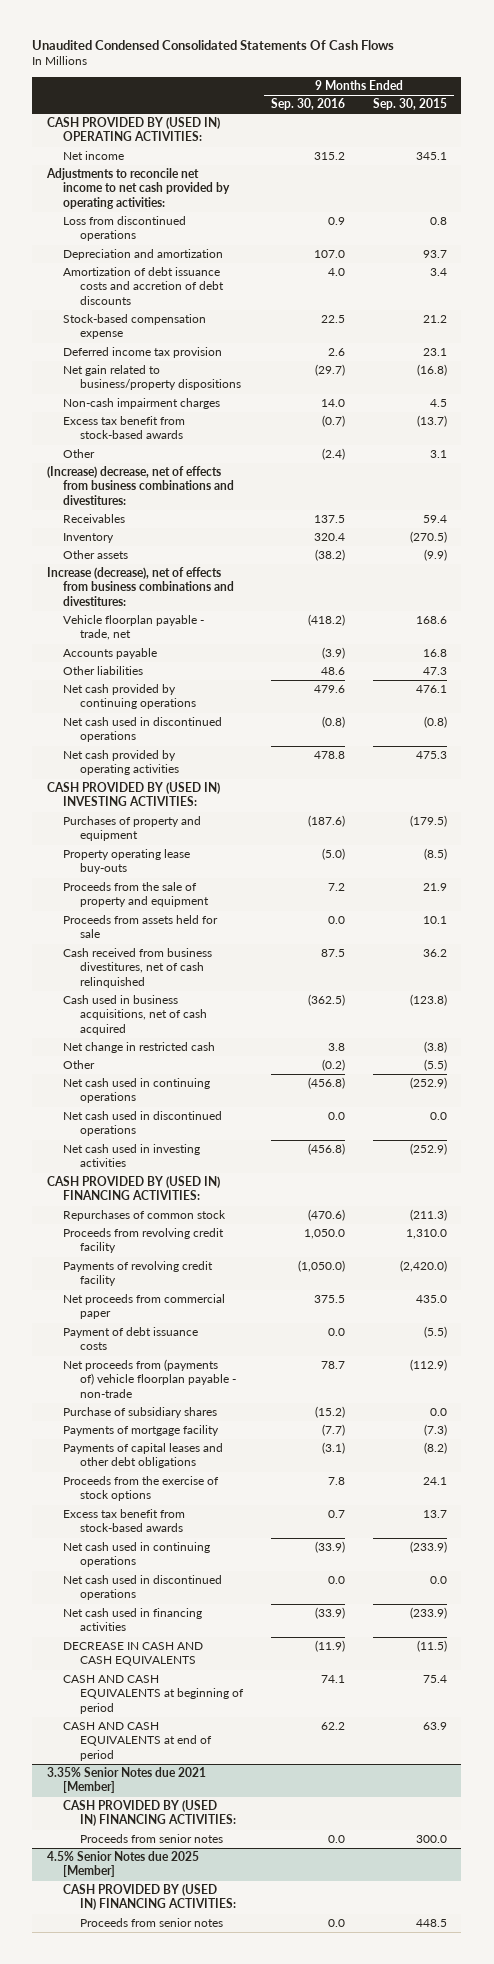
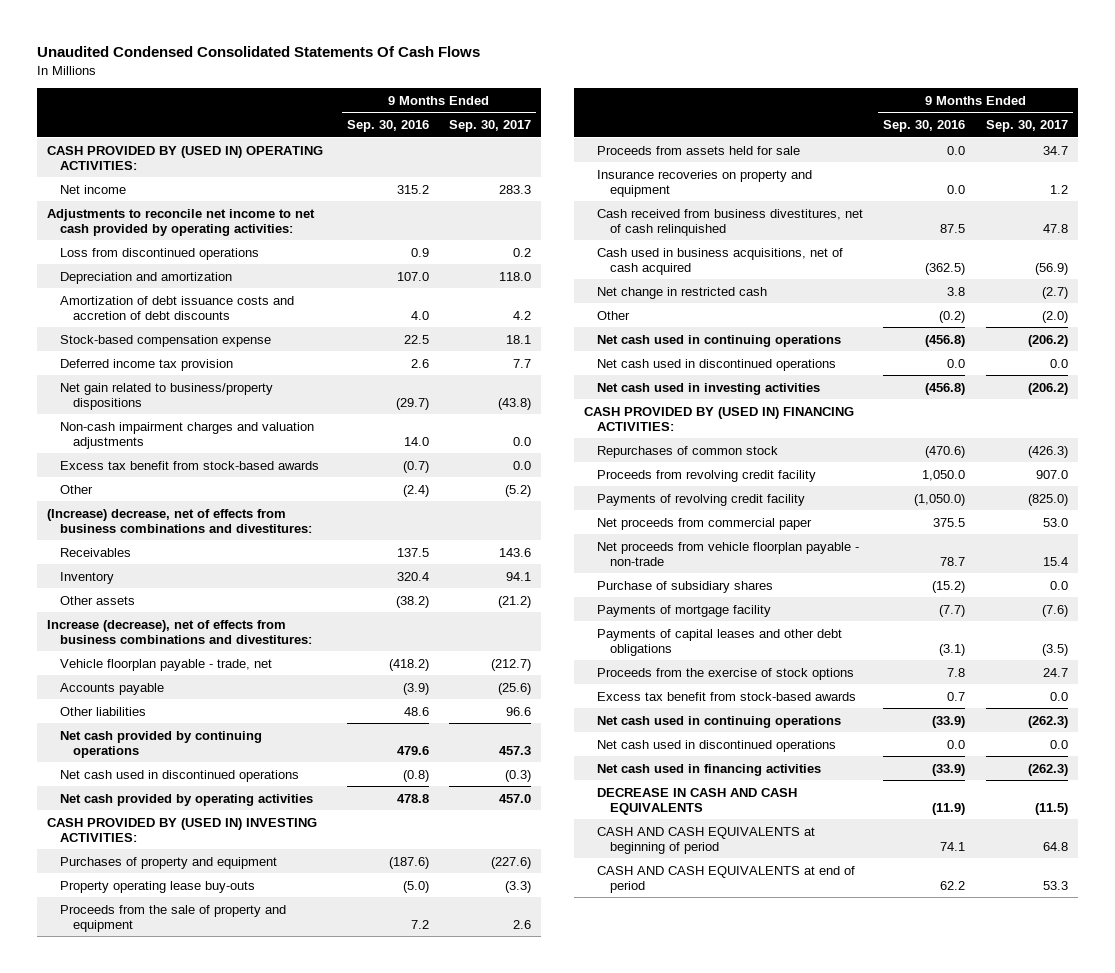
[373,98,448,111] Sep. 30, 2015 -> none
none -> [448,120,531,133] Sep. 30, 2017
[63,398,221,410] Non-cash impairment charges -> [60,421,315,449] Non-cash impairment charges and valuation adjustments
none -> [597,169,813,197] Insurance recoveries on property and equipment
[63,1327,199,1351] Payment of debt issuance costs -> none
[63,1359,236,1398] Net proceeds from (payments of) vehicle floorplan payable - non-trade -> [597,541,860,566] Net proceeds from vehicle floorplan payable - non-trade
[46,1767,206,1794] 3.35% Senior Notes due 2021 [Member] -> none
[63,1800,236,1827] CASH PROVIDED BY (USED IN) FINANCING ACTIVITIES: -> none
[79,1834,223,1844] Proceeds from senior notes -> none
[46,1851,199,1878] 4.5% Senior Notes due 2025 [Member] -> none
[63,1884,236,1911] CASH PROVIDED BY (USED IN) FINANCING ACTIVITIES: -> none
[79,1918,223,1928] Proceeds from senior notes -> none

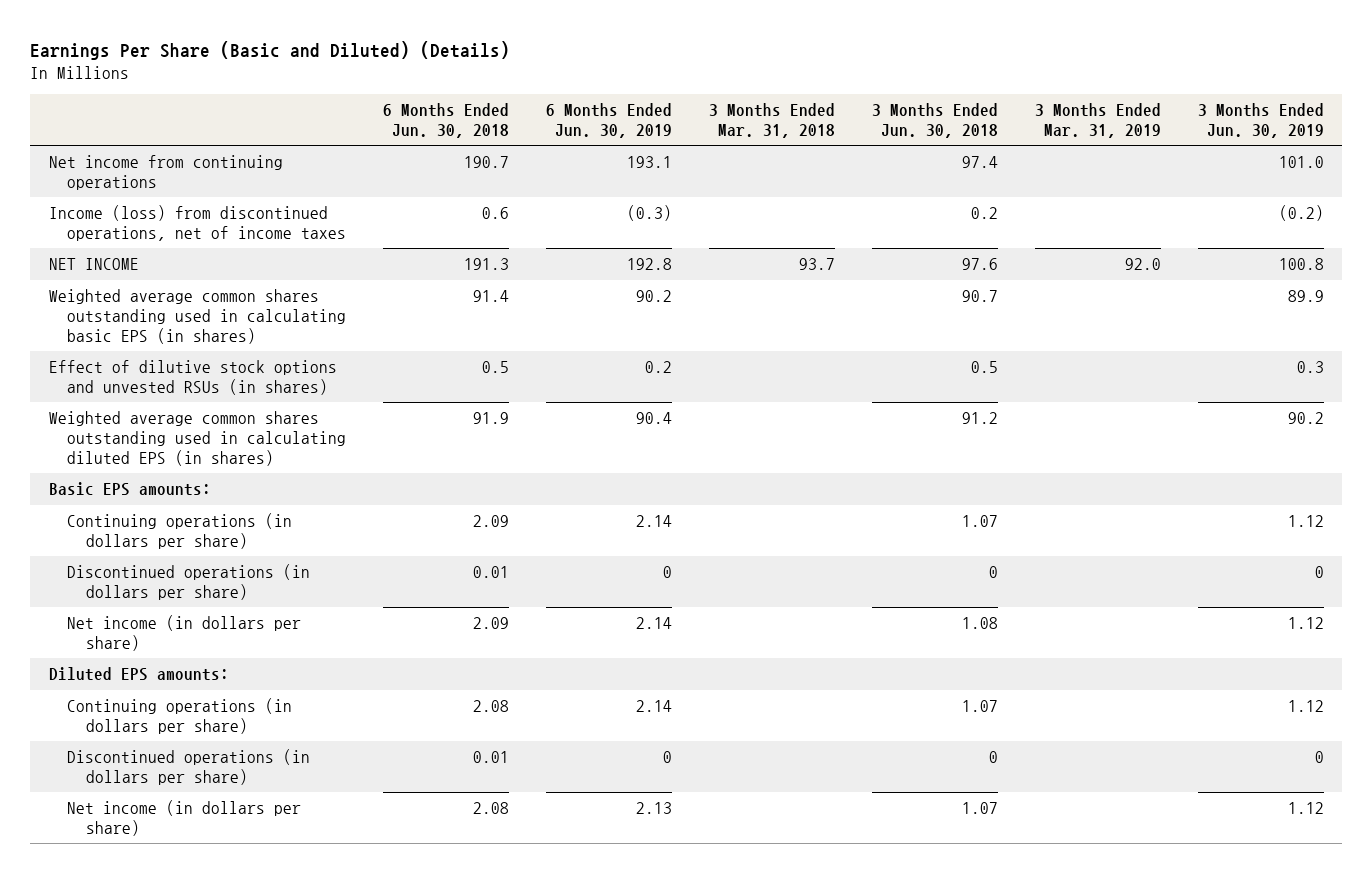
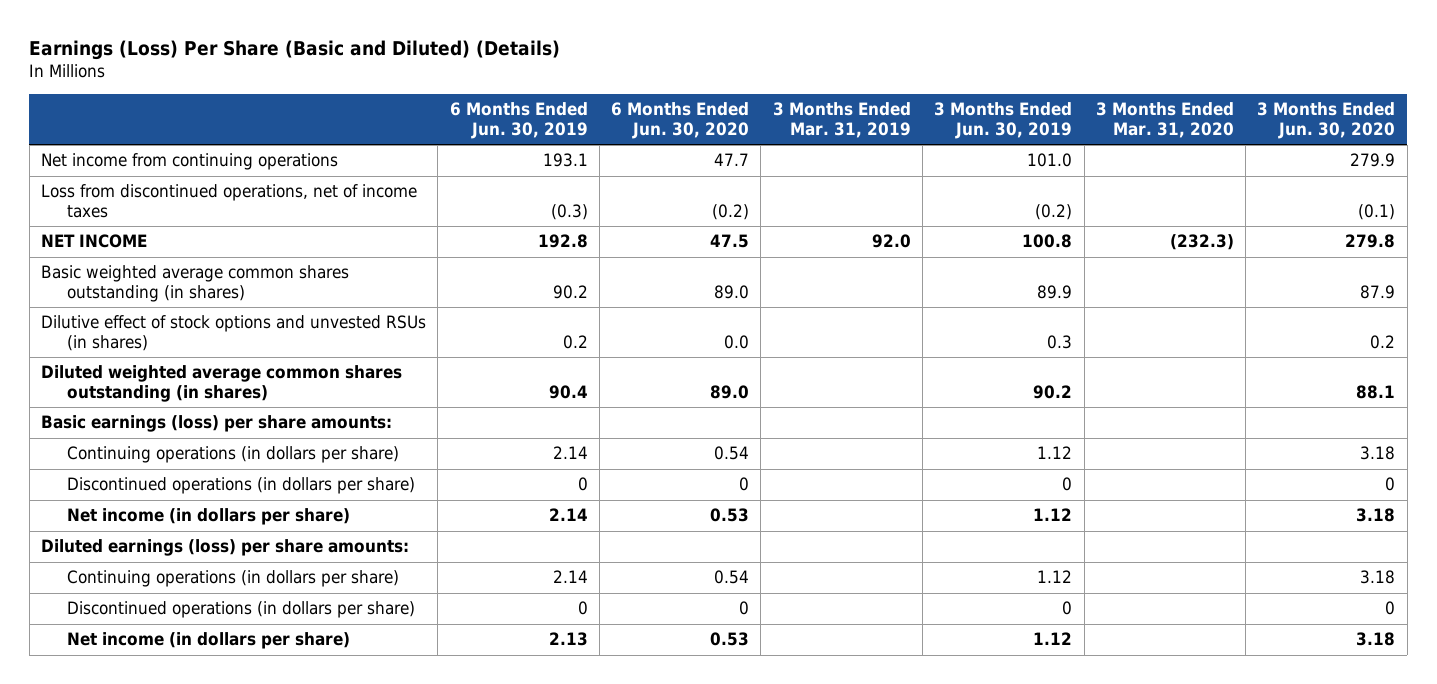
[30,40,511,60] Earnings Per Share (Basic and Diluted) (Details) -> [29,40,561,61] Earnings (Loss) Per Share (Basic and Diluted) (Details)
[383,102,510,138] 6 Months Ended Jun. 30, 2018 -> none
[709,102,836,138] 3 Months Ended Mar. 31, 2018 -> none
[871,102,998,138] 3 Months Ended Jun. 30, 2018 -> none
none -> [611,102,750,139] 6 Months Ended Jun. 30, 2020
none -> [1095,102,1234,138] 3 Months Ended Mar. 31, 2020
none -> [1257,102,1396,139] 3 Months Ended Jun. 30, 2020
[48,205,347,241] Income (loss) from discontinued operations, net of income taxes -> [41,184,418,218] Loss from discontinued operations, net of income taxes
[48,289,347,344] Weighted average common shares outstanding used in calculating basic EPS (in shares) -> [41,265,350,302] Basic weighted average common shares outstanding (in shares)
[48,360,337,395] Effect of dilutive stock options and unvested RSUs (in shares) -> [41,315,427,351] Dilutive effect of stock options and unvested RSUs (in shares)
[48,411,347,466] Weighted average common shares outstanding used in calculating diluted EPS (in shares) -> [41,365,403,402] Diluted weighted average common shares outstanding (in shares)
[48,482,211,497] Basic EPS amounts: -> [41,415,393,433] Basic earnings (loss) per share amounts:
[48,667,229,682] Diluted EPS amounts: -> [41,539,410,557] Diluted earnings (loss) per share amounts:

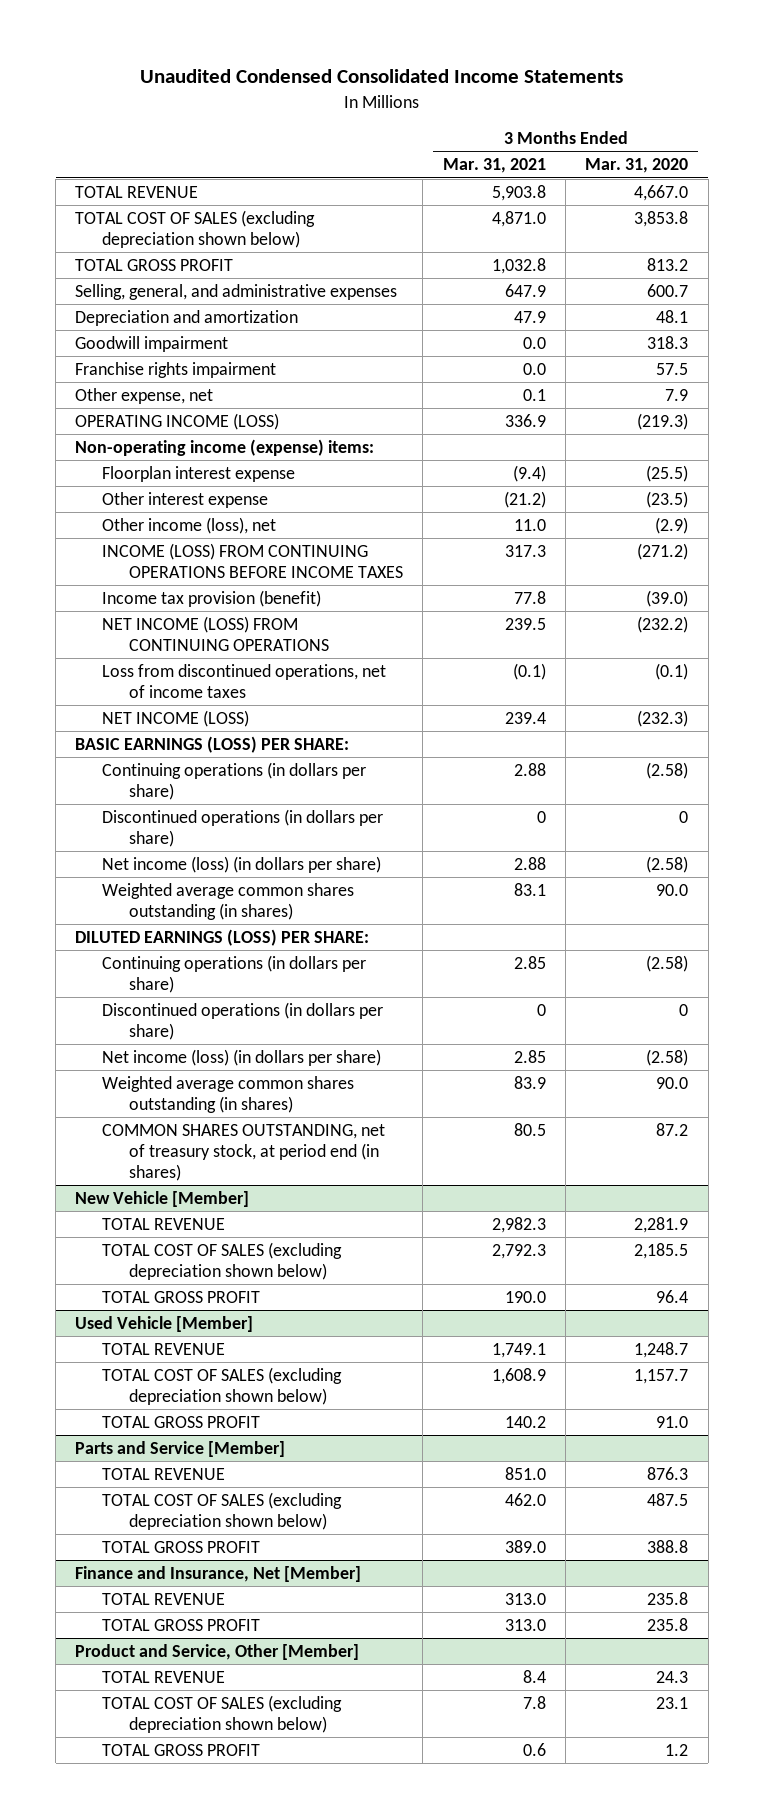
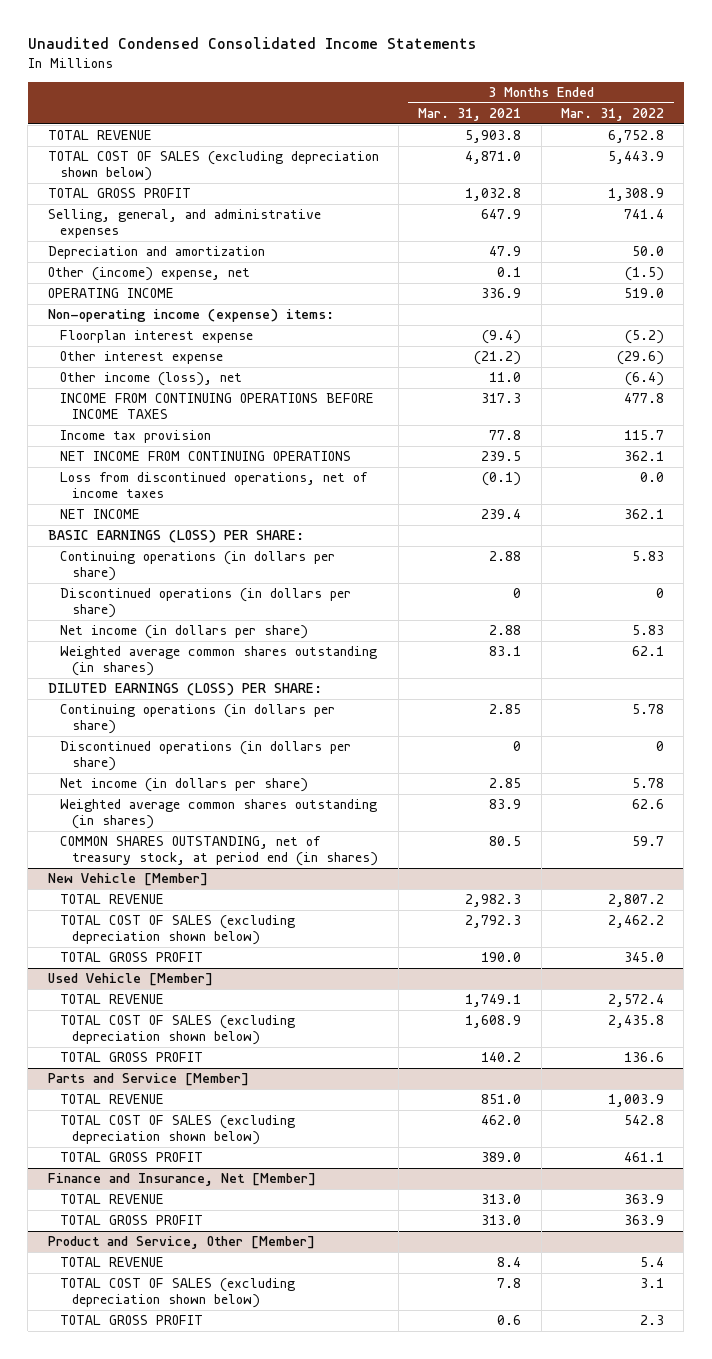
[585,158,689,174] Mar. 31, 2020 -> none
none -> [560,107,664,121] Mar. 31, 2022
[75,335,229,352] Goodwill impairment -> none
[75,361,277,378] Franchise rights impairment -> none
[75,387,214,404] Other expense, net -> [47,267,250,282] Other (income) expense, net
[75,412,280,430] OPERATING INCOME (LOSS) -> [47,288,174,299] OPERATING INCOME
[102,542,404,578] INCOME (LOSS) FROM CONTINUING OPERATIONS BEFORE INCOME TAXES -> [59,393,374,420] INCOME FROM CONTINUING OPERATIONS BEFORE INCOME TAXES
[102,589,322,607] Income tax provision (benefit) -> [59,430,211,444] Income tax provision
[102,615,330,651] NET INCOME (LOSS) FROM CONTINUING OPERATIONS -> [59,451,351,462] NET INCOME FROM CONTINUING OPERATIONS
[102,709,250,727] NET INCOME (LOSS) -> [59,509,140,520] NET INCOME
[102,855,382,873] Net income (loss) (in dollars per share) -> [59,625,308,640] Net income (in dollars per share)
[102,1048,382,1066] Net income (loss) (in dollars per share) -> [59,778,308,793] Net income (in dollars per share)

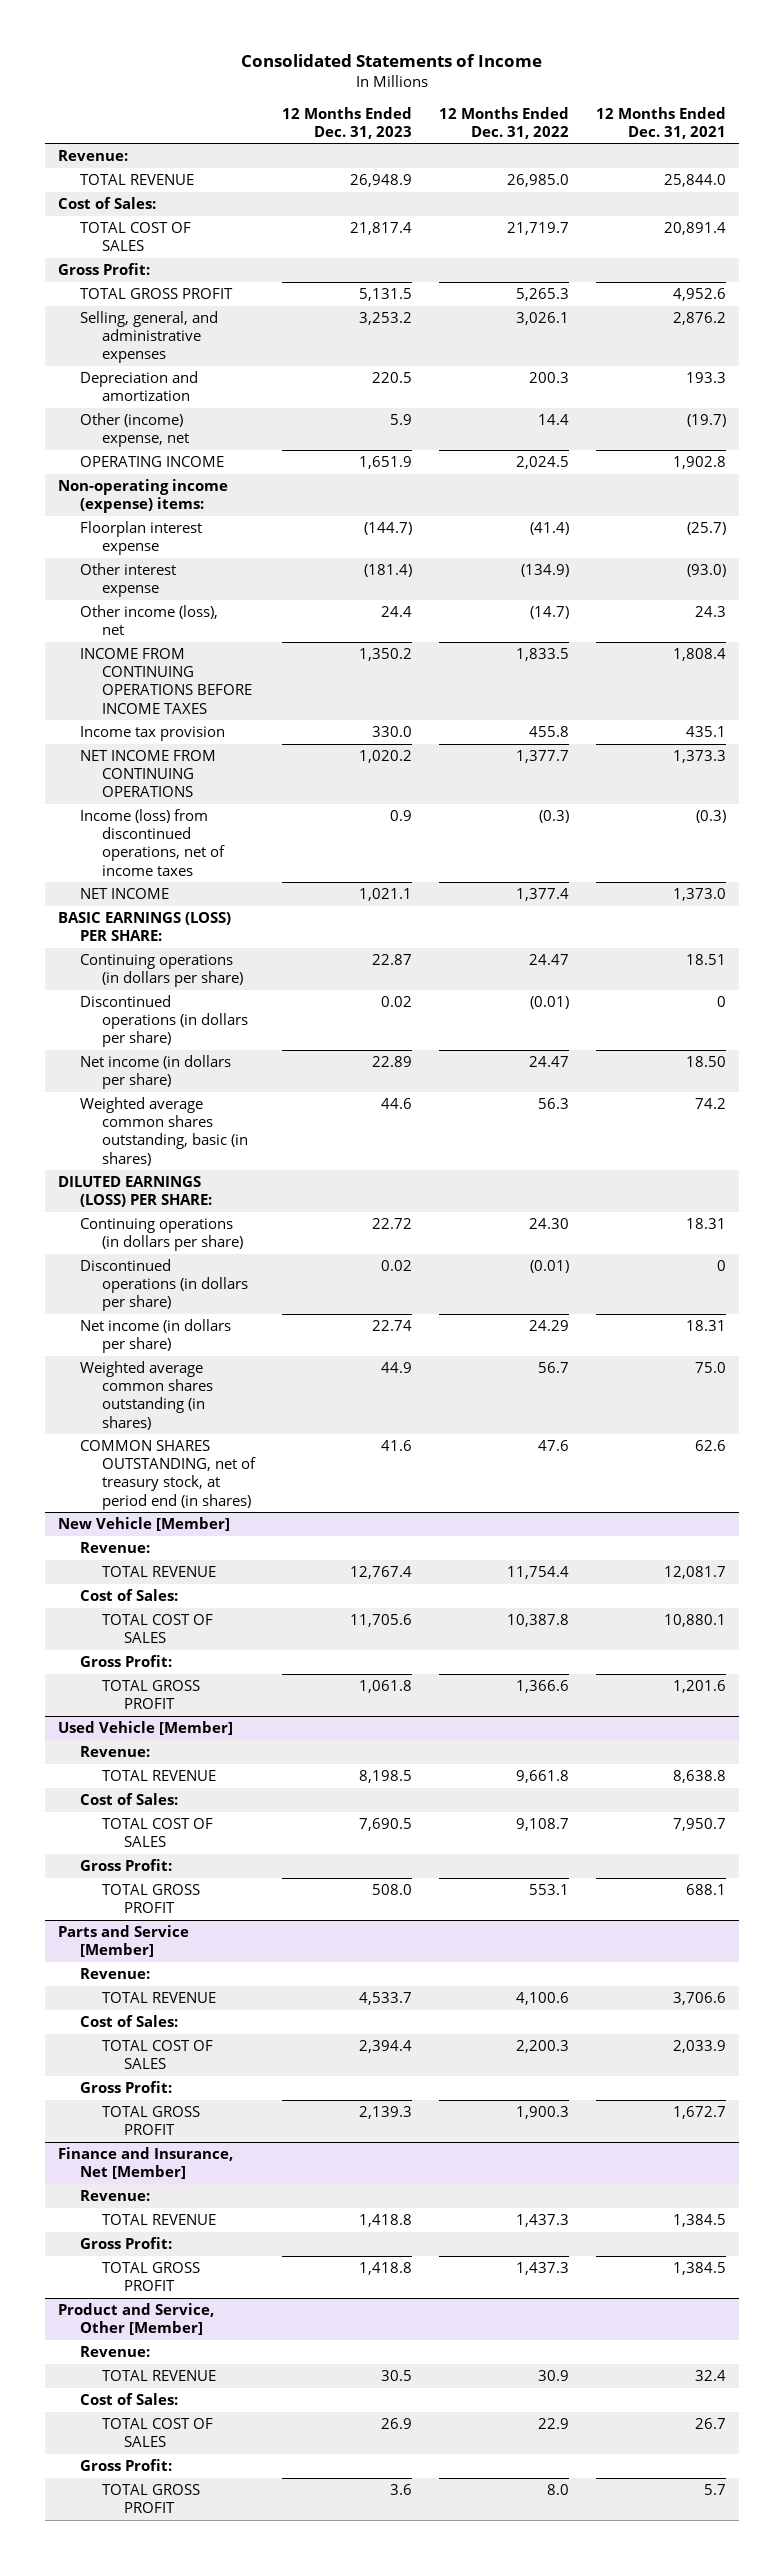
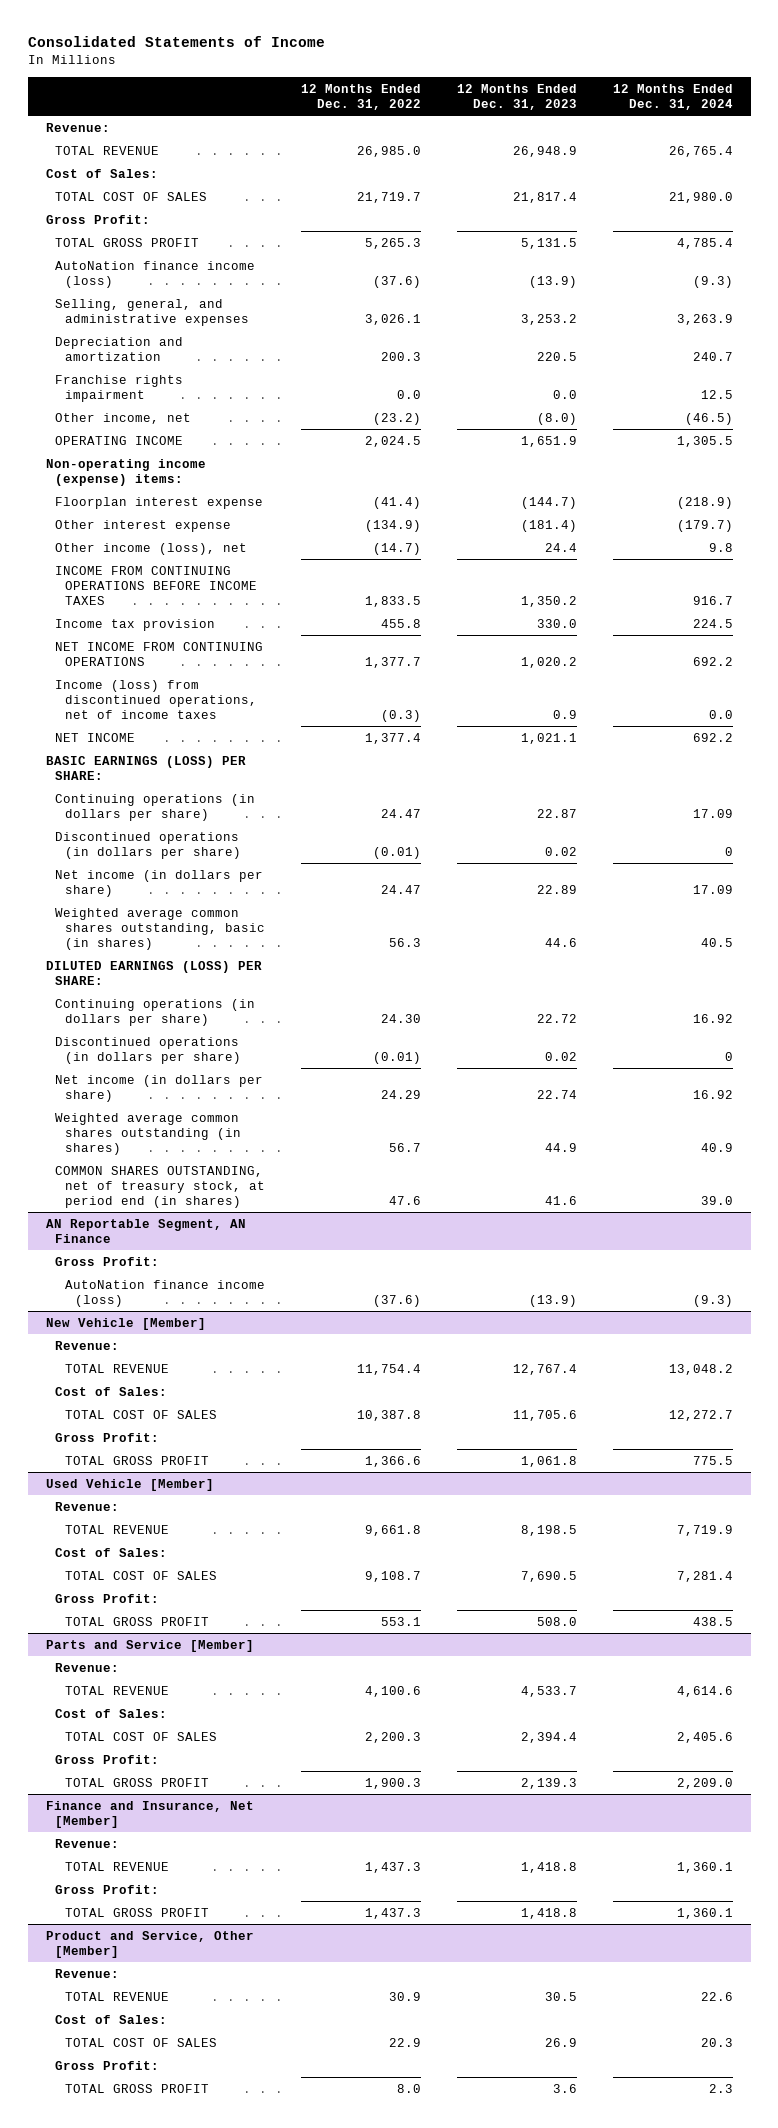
[595,106,726,139] 12 Months Ended Dec. 31, 2021 -> none
none -> [612,83,733,110] 12 Months Ended Dec. 31, 2024
none -> [55,260,256,288] AutoNation finance income (loss)
none -> [55,374,184,402] Franchise rights impairment
[80,412,190,448] Other (income) expense, net -> [55,412,192,424] Other income, net
[390,413,413,425] 5.9 -> [536,412,577,425] (8.0)
[537,413,569,425] 14.4 -> [372,412,421,425] (23.2)
none -> [45,1218,246,1243] AN Reportable Segment, AN Finance
none -> [55,1256,160,1266] Gross Profit:
none -> [65,1279,266,1307] AutoNation finance income (loss)

